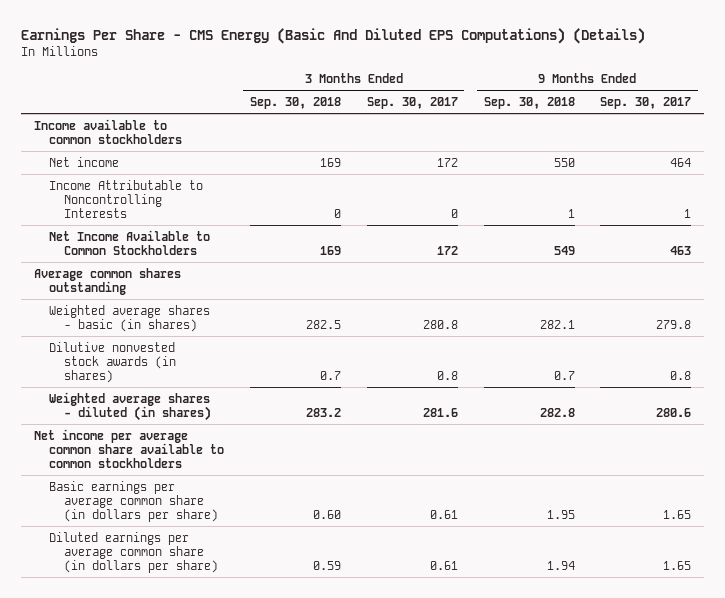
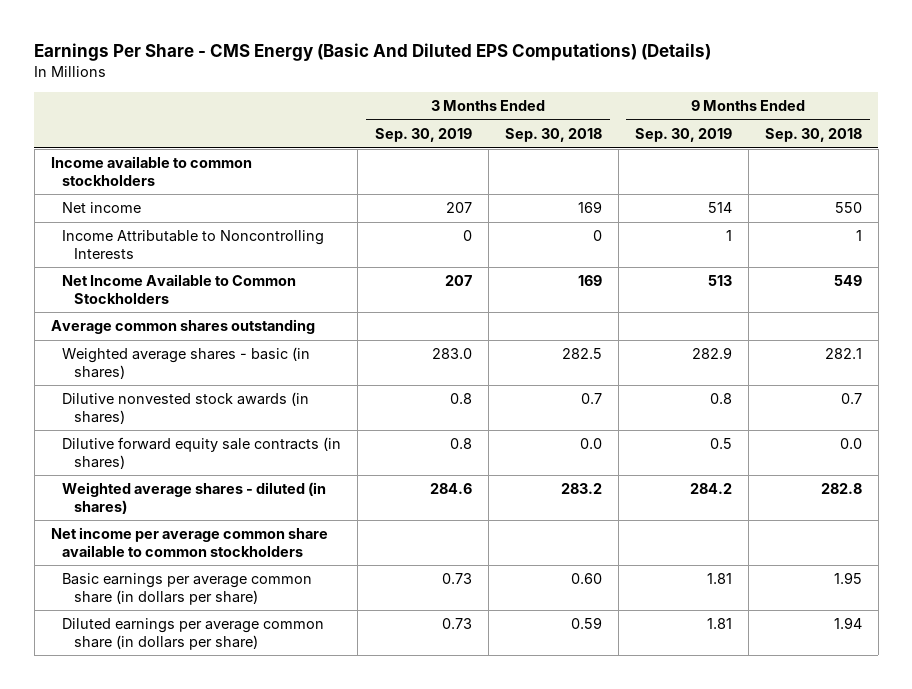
[366,96,458,109] Sep. 30, 2017 -> none
[600,96,692,109] Sep. 30, 2017 -> none
none -> [374,128,472,143] Sep. 30, 2019
none -> [634,128,732,143] Sep. 30, 2019
none -> [62,437,342,469] Dilutive forward equity sale contracts (in shares)

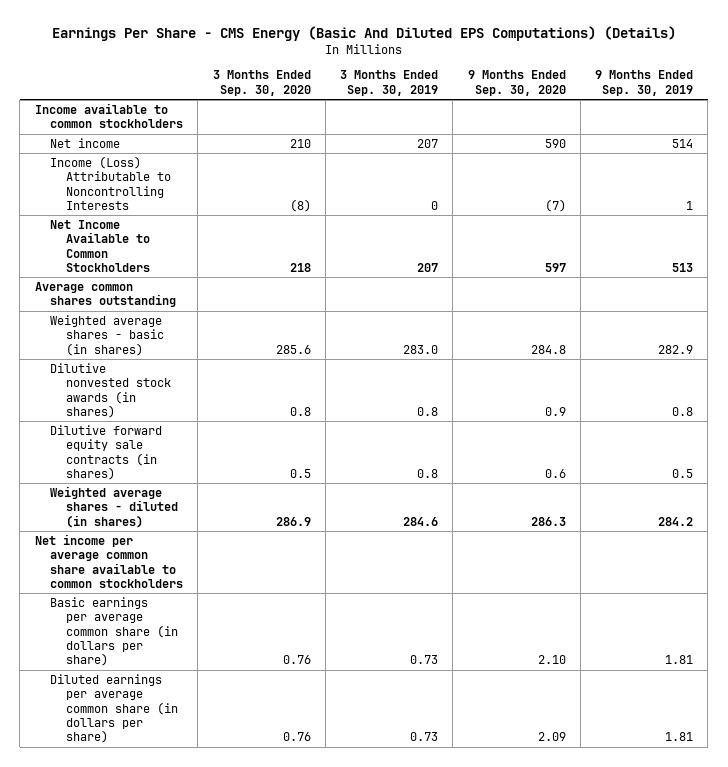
[504,128,602,143] Sep. 30, 2018 -> none
[764,128,862,143] Sep. 30, 2018 -> none
none -> [212,70,311,96] 3 Months Ended Sep. 30, 2020
none -> [467,70,566,96] 9 Months Ended Sep. 30, 2020
[62,230,325,259] Income Attributable to Noncontrolling Interests -> [50,155,171,211] Income (Loss) Attributable to Noncontrolling Interests

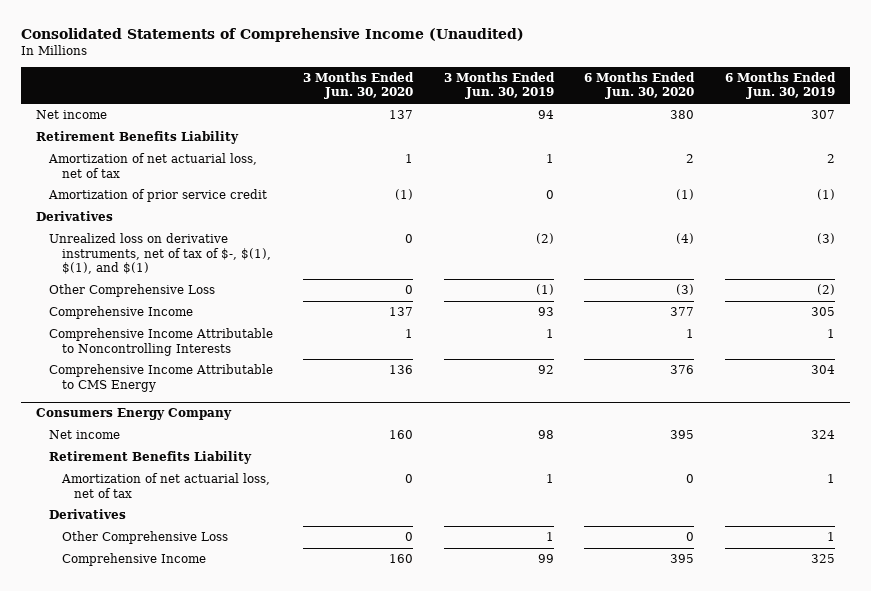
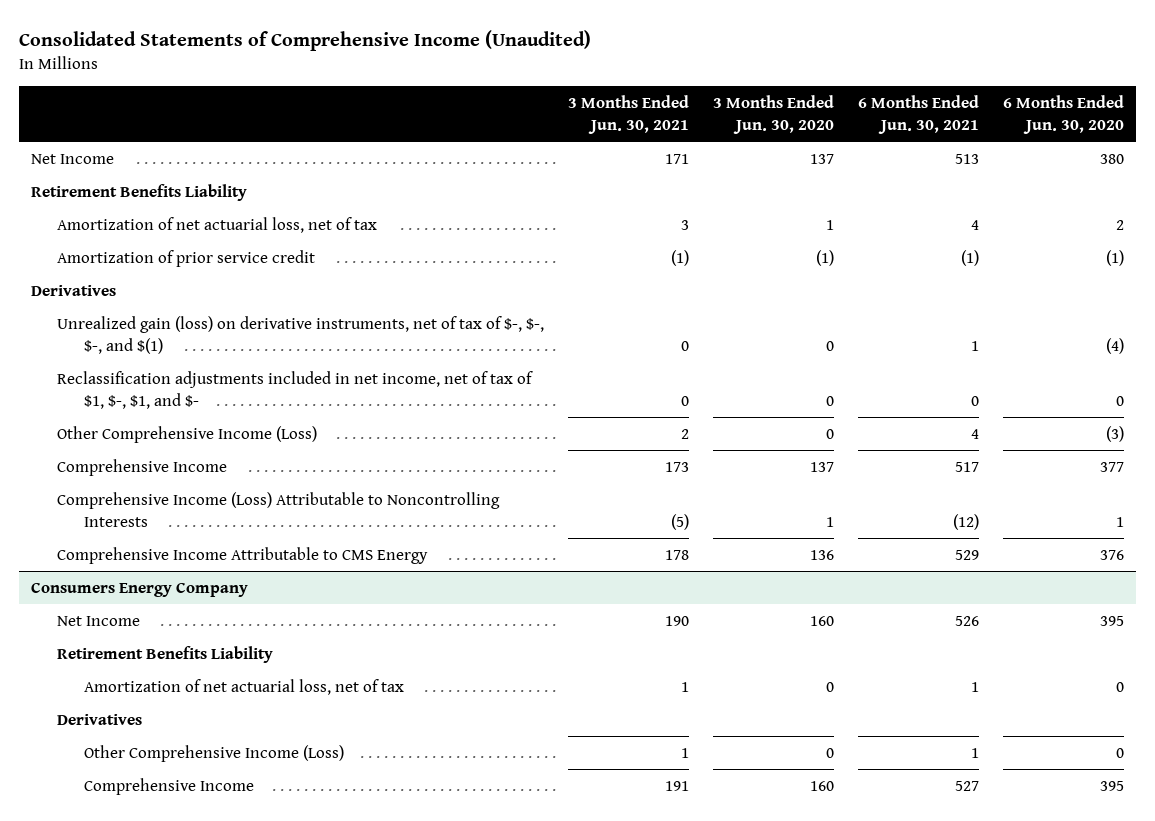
[443,71,555,100] 3 Months Ended Jun. 30, 2019 -> none
[724,71,836,100] 6 Months Ended Jun. 30, 2019 -> none
none -> [568,94,690,134] 3 Months Ended Jun. 30, 2021
none -> [857,94,979,134] 6 Months Ended Jun. 30, 2021
[36,110,108,120] Net income -> [30,153,114,164] Net Income
[48,233,271,275] Unrealized loss on derivative instruments, net of tax of $-, $(1), $(1), and $(1) -> [57,315,545,355] Unrealized gain (loss) on derivative instruments, net of tax of $-, $-, $-, and $(1)
none -> [57,370,534,410] Reclassification adjustments included in net income, net of tax of $1, $-, $1, and $-
[48,284,215,298] Other Comprehensive Loss -> [57,425,318,443] Other Comprehensive Income (Loss)
[48,328,273,356] Comprehensive Income Attributable to Noncontrolling Interests -> [57,491,501,528] Comprehensive Income (Loss) Attributable to Noncontrolling Interests
[48,430,120,440] Net income -> [57,615,141,626] Net Income
[61,531,228,545] Other Comprehensive Loss -> [83,744,344,762] Other Comprehensive Income (Loss)

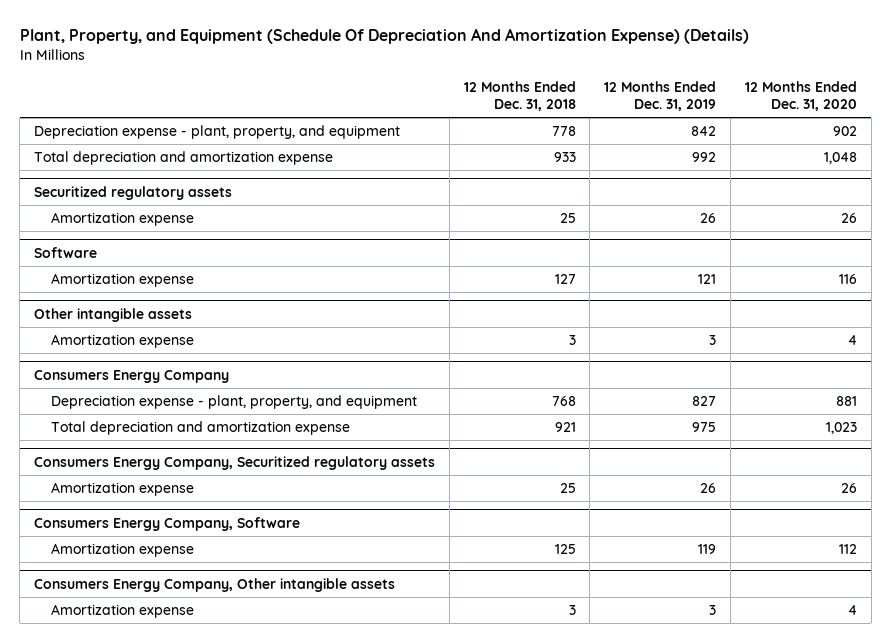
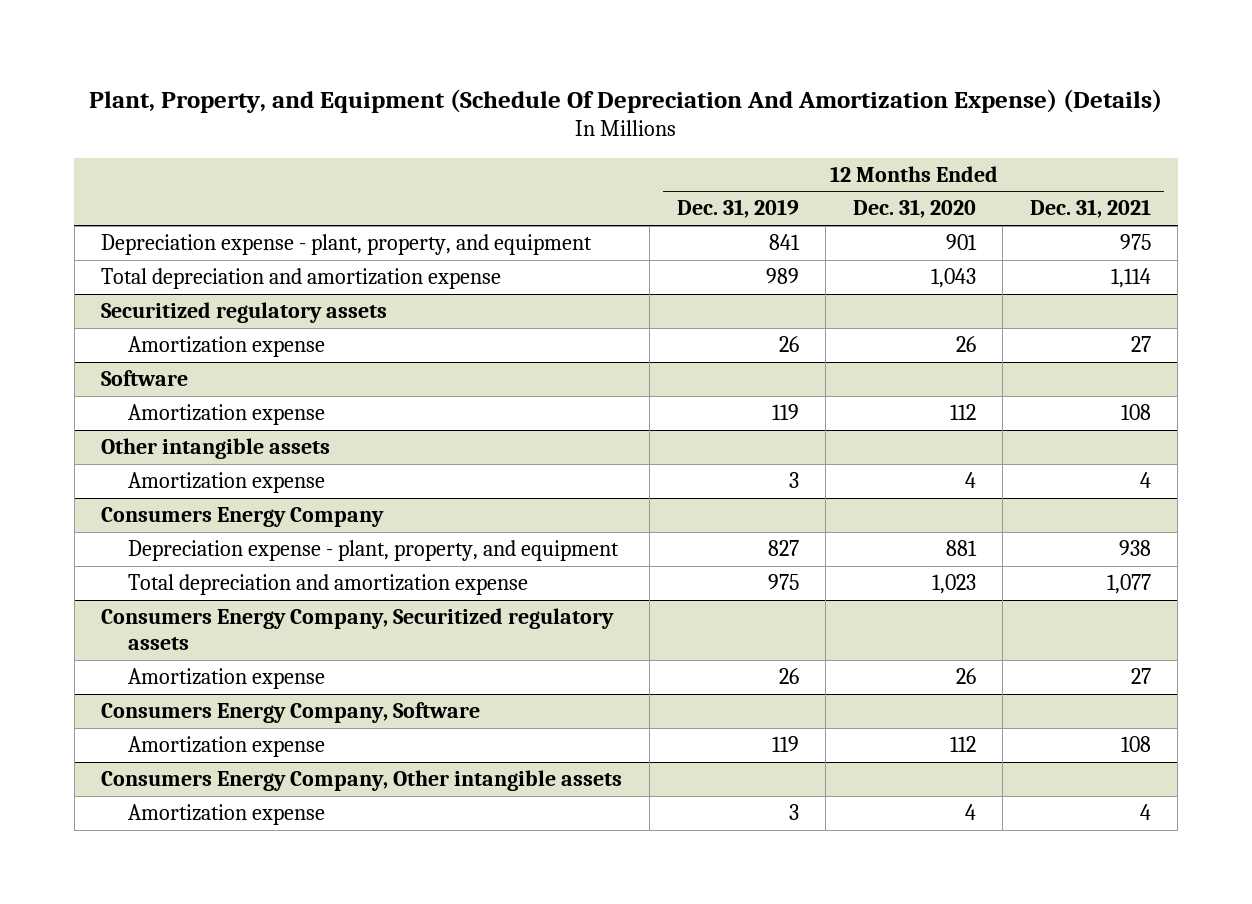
[463,80,576,112] 12 Months Ended Dec. 31, 2018 -> none
none -> [1029,199,1151,219] Dec. 31, 2021
[691,125,717,136] 842 -> [768,234,800,251] 841
[832,125,857,136] 902 -> [945,234,977,251] 901
[692,151,717,162] 992 -> [765,268,799,285] 989
[823,151,857,164] 1,048 -> [930,268,976,289] 1,043
[698,273,717,284] 121 -> [771,404,799,421] 119
[838,273,857,284] 116 -> [949,404,976,421] 112

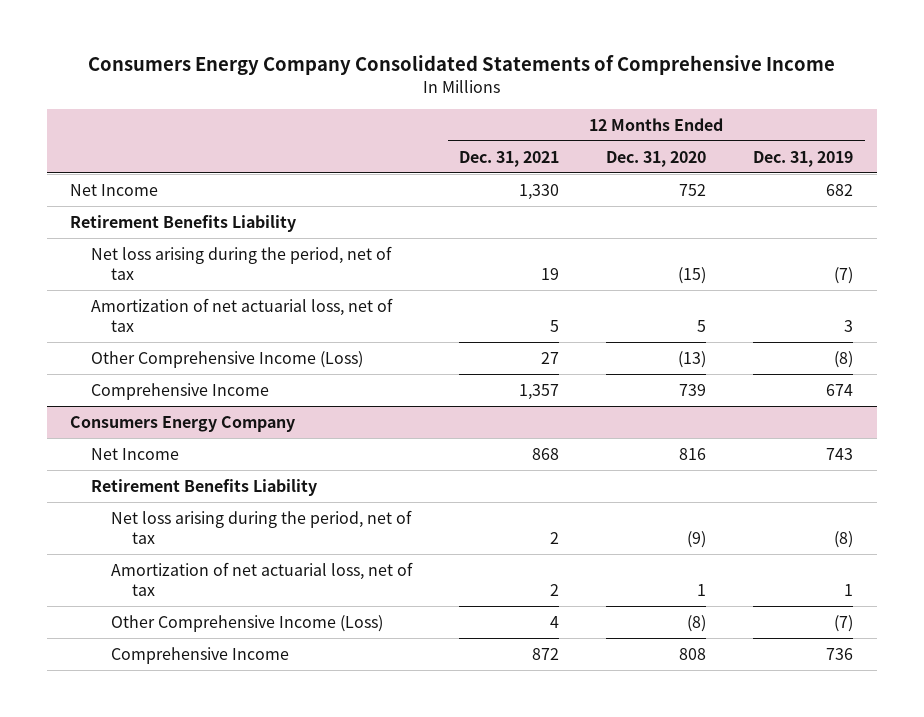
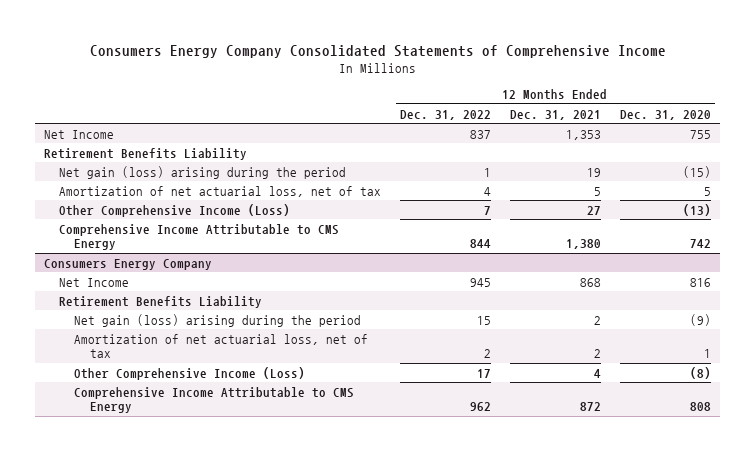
[753,150,854,167] Dec. 31, 2019 -> none
none -> [400,109,492,120] Dec. 31, 2022
[519,183,560,200] 1,330 -> [565,129,601,140] 1,353
[679,183,707,196] 752 -> [689,129,711,139] 755
[90,245,392,280] Net loss arising during the period, net of tax -> [59,165,347,179] Net gain (loss) arising during the period
[90,382,269,400] Comprehensive Income -> none
none -> [59,223,340,251] Comprehensive Income Attributable to CMS Energy
[111,509,413,544] Net loss arising during the period, net of tax -> [74,313,362,327] Net gain (loss) arising during the period
[111,646,290,664] Comprehensive Income -> [74,386,355,414] Comprehensive Income Attributable to CMS Energy

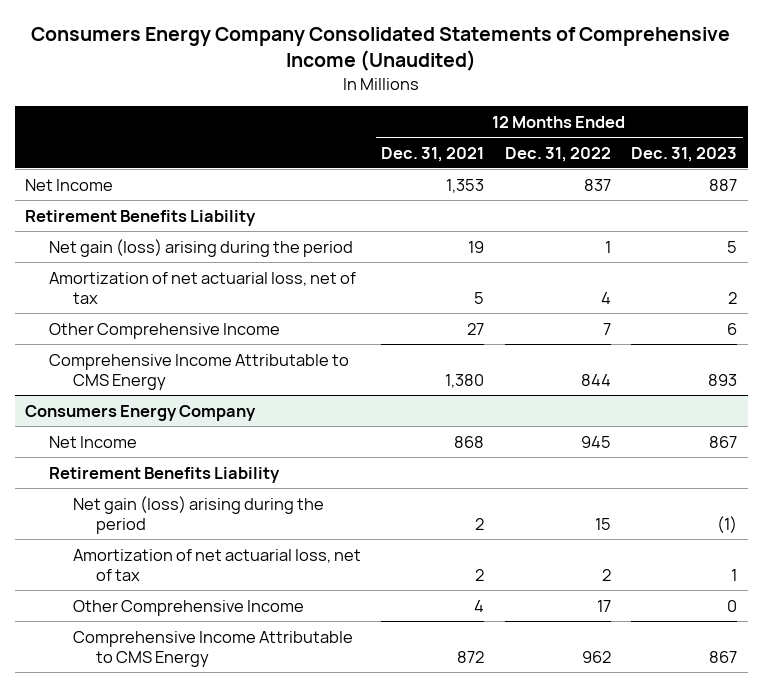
[89,44,666,58] Consumers Energy Company Consolidated Statements of Comprehensive Income -> [31,26,731,71] Consumers Energy Company Consolidated Statements of Comprehensive Income (Unaudited)
[619,109,711,120] Dec. 31, 2020 -> none
none -> [631,146,738,162] Dec. 31, 2023
[59,203,291,217] Other Comprehensive Income (Loss) -> [48,322,280,339] Other Comprehensive Income
[74,366,306,380] Other Comprehensive Income (Loss) -> [72,599,304,616] Other Comprehensive Income

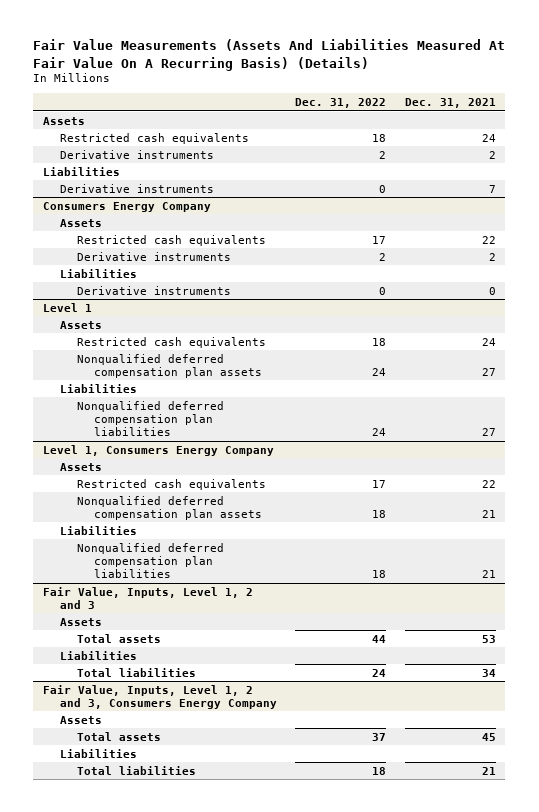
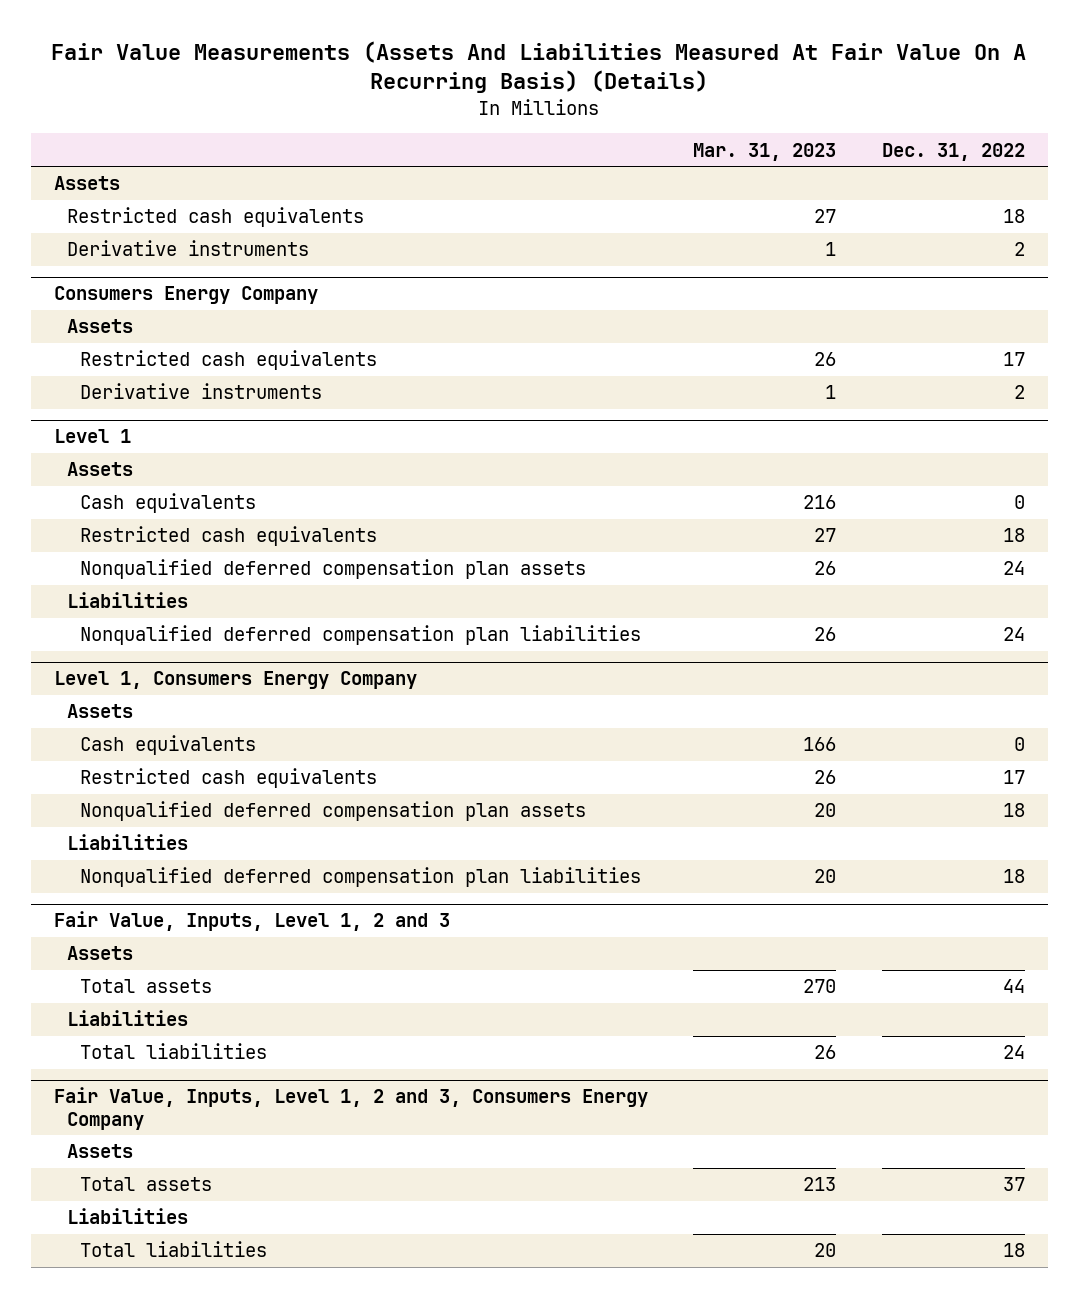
[405,98,497,109] Dec. 31, 2021 -> none
none -> [693,142,837,161] Mar. 31, 2023
[42,166,120,176] Liabilities -> none
[59,183,214,193] Derivative instruments -> none
[59,268,137,278] Liabilities -> none
[77,285,232,295] Derivative instruments -> none
none -> [80,493,257,514] Cash equivalents
none -> [80,735,257,756] Cash equivalents

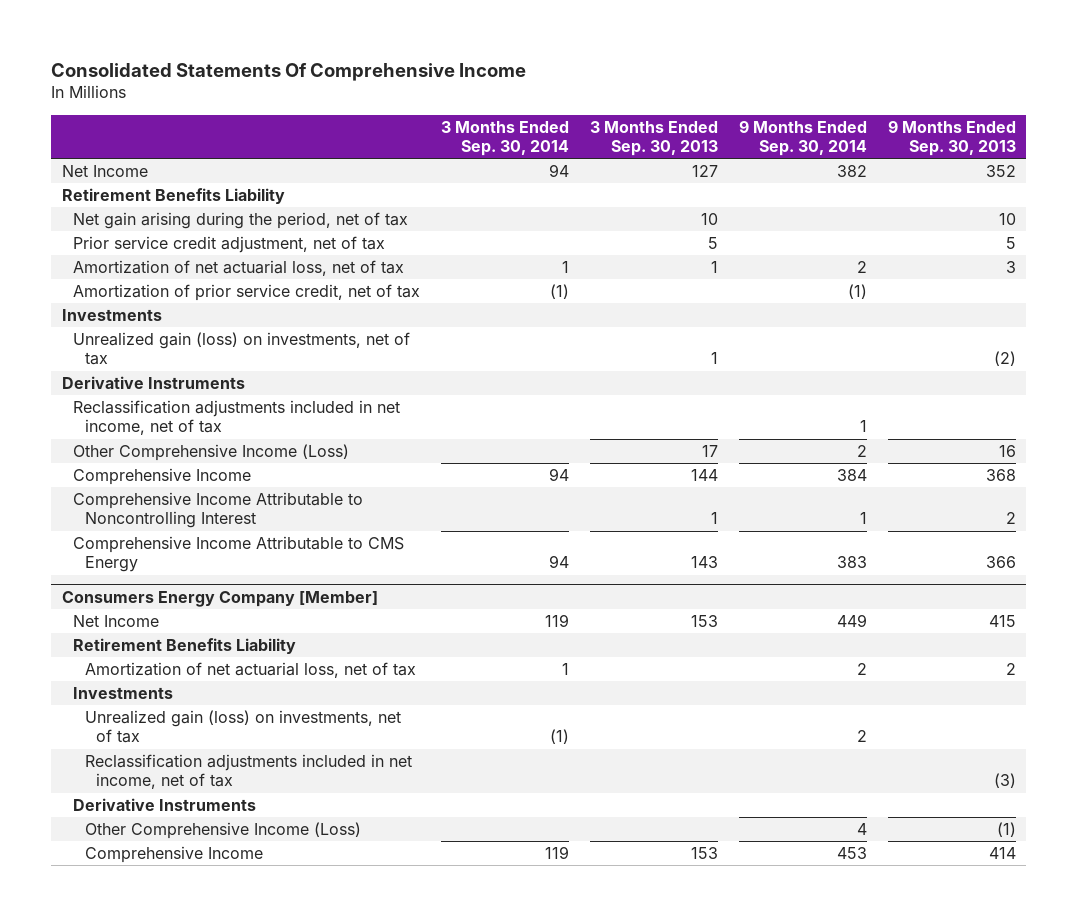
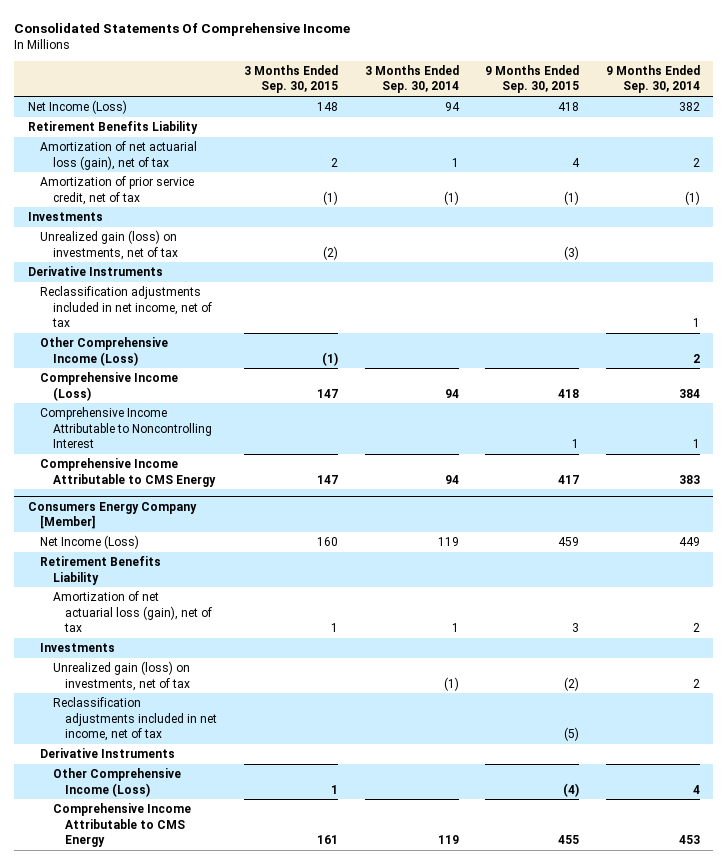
[589,120,718,157] 3 Months Ended Sep. 30, 2013 -> none
[887,119,1016,157] 9 Months Ended Sep. 30, 2013 -> none
none -> [243,65,338,94] 3 Months Ended Sep. 30, 2015
none -> [485,65,580,94] 9 Months Ended Sep. 30, 2015
[61,165,148,178] Net Income -> [27,100,127,115] Net Income (Loss)
[73,212,409,230] Net gain arising during the period, net of tax -> none
[73,236,386,254] Prior service credit adjustment, net of tax -> none
[73,260,405,277] Amortization of net actuarial loss, net of tax -> [40,141,198,170] Amortization of net actuarial loss (gain), net of tax
[73,468,252,486] Comprehensive Income -> [40,372,179,401] Comprehensive Income (Loss)
[73,615,160,628] Net Income -> [40,535,140,550] Net Income (Loss)
[84,662,416,679] Amortization of net actuarial loss, net of tax -> [52,591,213,632] Amortization of net actuarial loss (gain), net of tax
[84,846,263,864] Comprehensive Income -> [52,803,191,847] Comprehensive Income Attributable to CMS Energy

